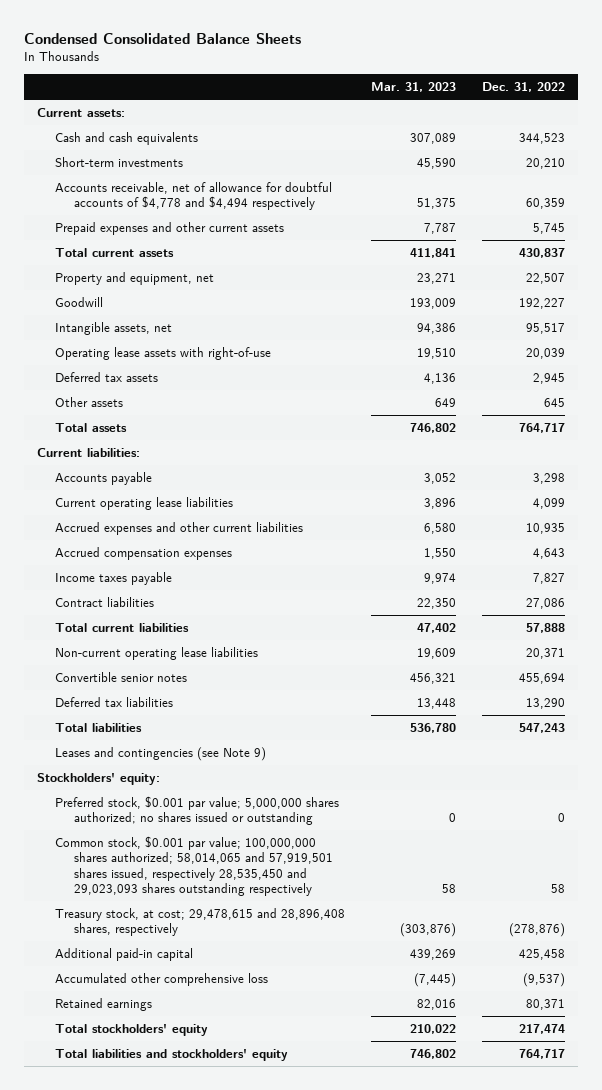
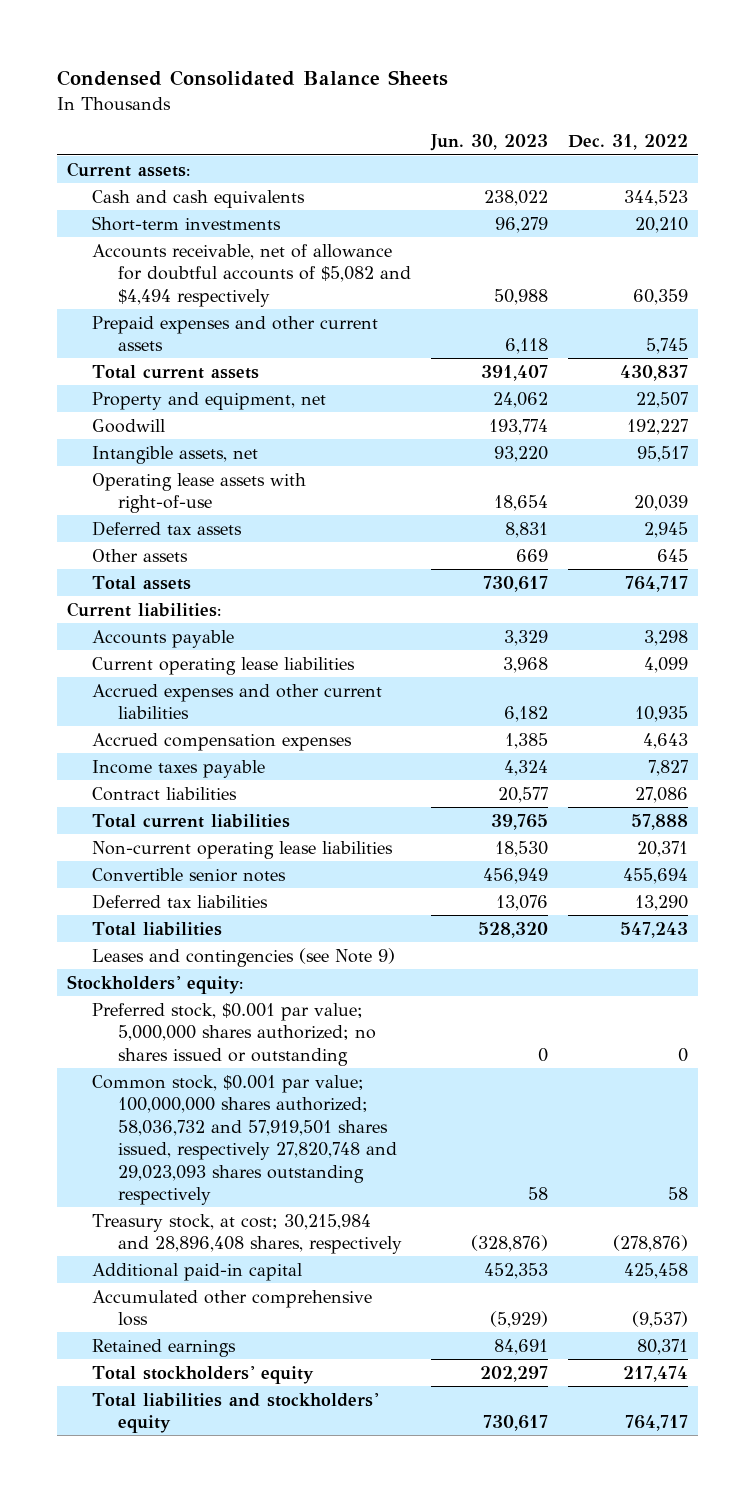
[371,81,457,92] Mar. 31, 2023 -> none
none -> [429,134,548,152] Jun. 30, 2023
[55,182,333,211] Accounts receivable, net of allowance for doubtful accounts of $4,778 and $4,494 respectively -> [92,243,411,307] Accounts receivable, net of allowance for doubtful accounts of $5,082 and $4,494 respectively
[55,836,333,896] Common stock, $0.001 par value; 100,000,000 shares authorized; 58,014,065 and 57,919,501 shares issued, respectively 28,535,450 and 29,023,093 shares outstanding respectively -> [92,1074,397,1206] Common stock, $0.001 par value; 100,000,000 shares authorized; 58,036,732 and 57,919,501 shares issued, respectively 27,820,748 and 29,023,093 shares outstanding respectively
[55,908,346,937] Treasury stock, at cost; 29,478,615 and 28,896,408 shares, respectively -> [92,1213,402,1255] Treasury stock, at cost; 30,215,984 and 28,896,408 shares, respectively

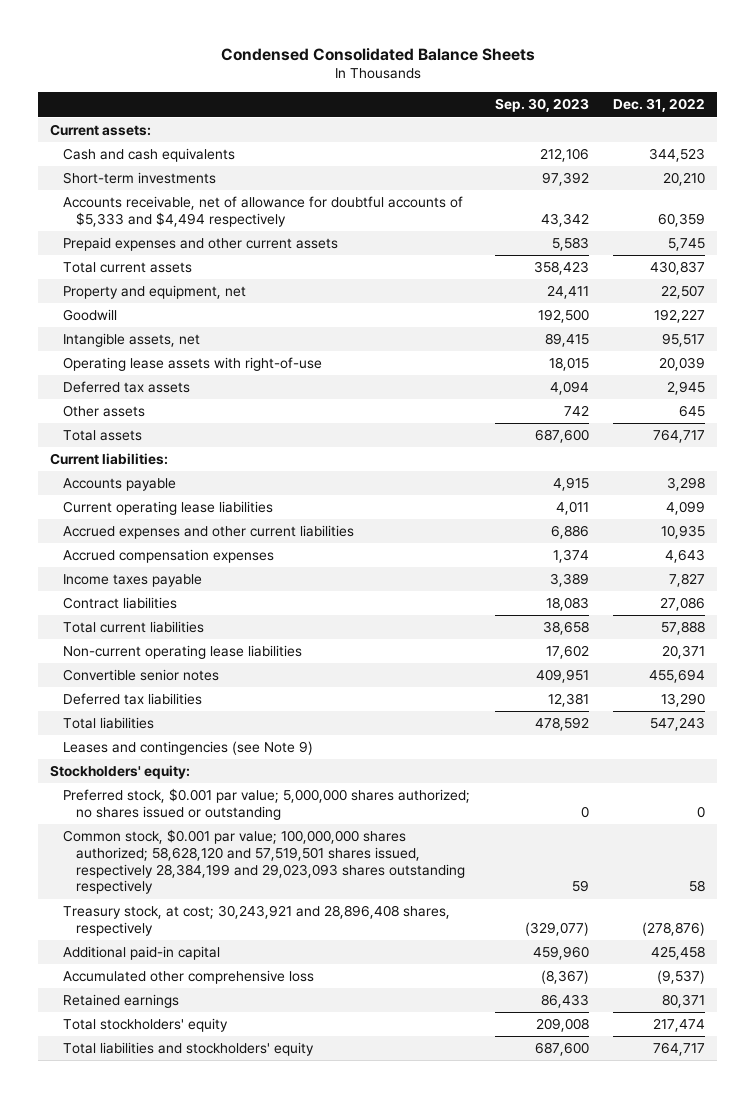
[429,134,548,152] Jun. 30, 2023 -> none
none -> [494,98,589,113] Sep. 30, 2023
[92,243,411,307] Accounts receivable, net of allowance for doubtful accounts of $5,082 and $4,494 respectively -> [63,196,464,227] Accounts receivable, net of allowance for doubtful accounts of $5,333 and $4,494 respectively
[92,1074,397,1206] Common stock, $0.001 par value; 100,000,000 shares authorized; 58,036,732 and 57,919,501 shares issued, respectively 27,820,748 and 29,023,093 shares outstanding respectively -> [63,829,466,895] Common stock, $0.001 par value; 100,000,000 shares authorized; 58,628,120 and 57,519,501 shares issued, respectively 28,384,199 and 29,023,093 shares outstanding respectively
[92,1213,402,1255] Treasury stock, at cost; 30,215,984 and 28,896,408 shares, respectively -> [63,905,451,936] Treasury stock, at cost; 30,243,921 and 28,896,408 shares, respectively

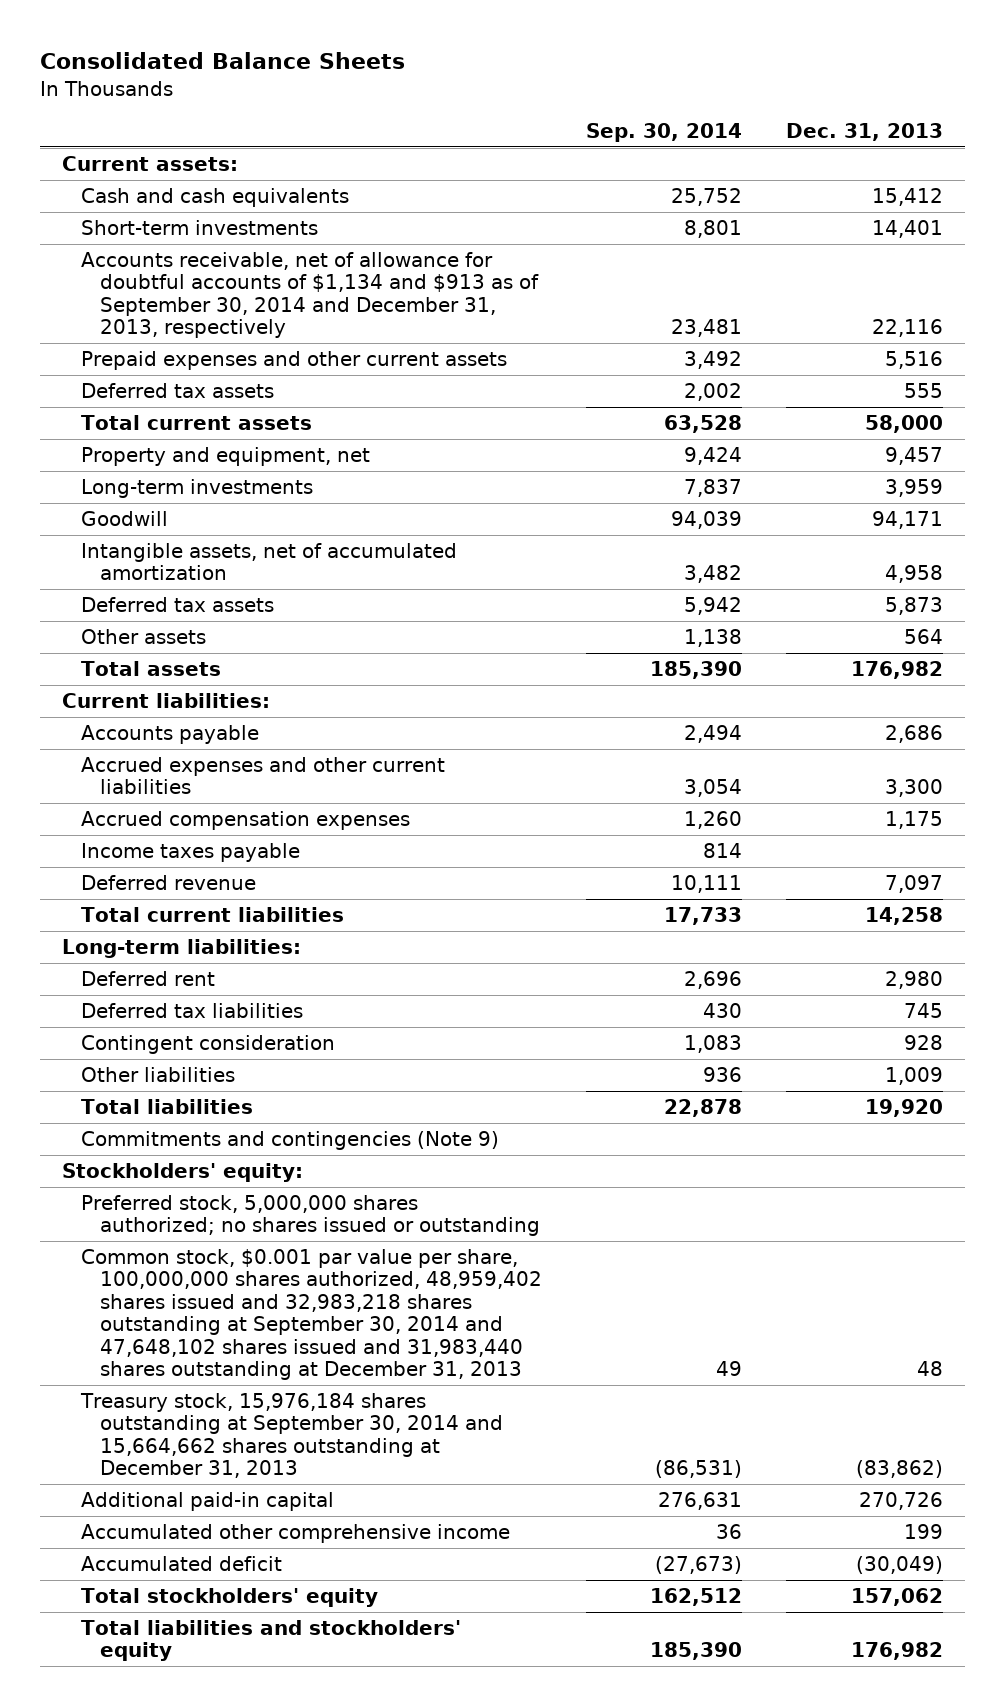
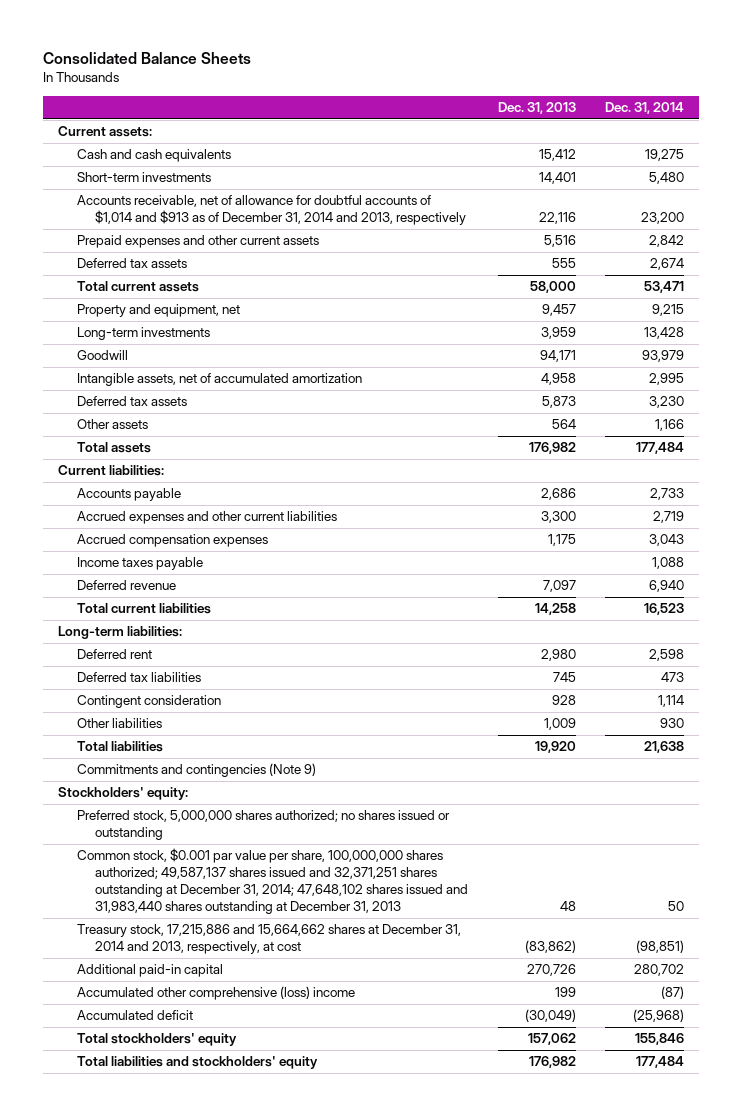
[585,122,742,142] Sep. 30, 2014 -> none
none -> [605,102,685,115] Dec. 31, 2014
[80,251,539,339] Accounts receivable, net of allowance for doubtful accounts of $1,134 and $913 as of September 30, 2014 and December 31, 2013, respectively -> [76,195,467,226] Accounts receivable, net of allowance for doubtful accounts of $1,014 and $913 as of December 31, 2014 and 2013, respectively
[80,1248,542,1381] Common stock, $0.001 par value per share, 100,000,000 shares authorized, 48,959,402 shares issued and 32,983,218 shares outstanding at September 30, 2014 and 47,648,102 shares issued and 31,983,440 shares outstanding at December 31, 2013 -> [76,848,469,915] Common stock, $0.001 par value per share, 100,000,000 shares authorized; 49,587,137 shares issued and 32,371,251 shares outstanding at December 31, 2014; 47,648,102 shares issued and 31,983,440 shares outstanding at December 31, 2013
[79,1392,503,1479] Treasury stock, 15,976,184 shares outstanding at September 30, 2014 and 15,664,662 shares outstanding at December 31, 2013 -> [76,924,461,955] Treasury stock, 17,215,886 and 15,664,662 shares at December 31, 2014 and 2013, respectively, at cost
[80,1523,510,1543] Accumulated other comprehensive income -> [76,986,355,1001] Accumulated other comprehensive (loss) income

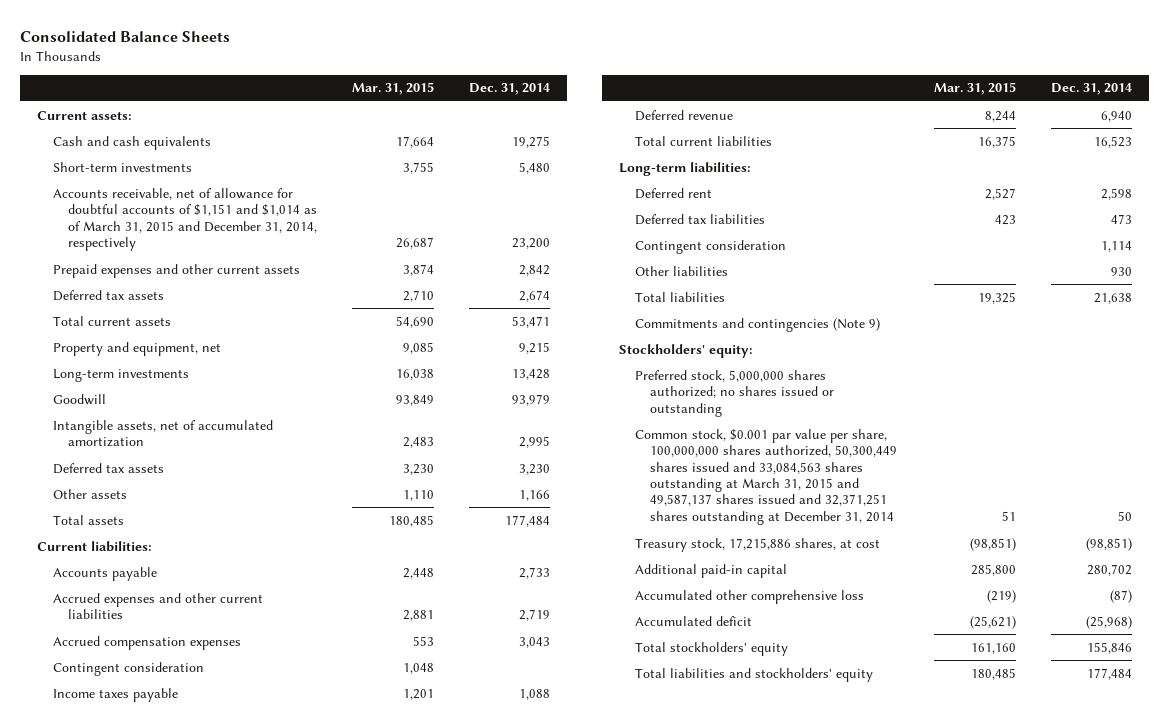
[497,102,576,115] Dec. 31, 2013 -> none
none -> [351,82,434,96] Mar. 31, 2015
[76,195,467,226] Accounts receivable, net of allowance for doubtful accounts of $1,014 and $913 as of December 31, 2014 and 2013, respectively -> [52,187,318,252] Accounts receivable, net of allowance for doubtful accounts of $1,151 and $1,014 as of March 31, 2015 and December 31, 2014, respectively
none -> [52,661,204,676] Contingent consideration
[76,848,469,915] Common stock, $0.001 par value per share, 100,000,000 shares authorized; 49,587,137 shares issued and 32,371,251 shares outstanding at December 31, 2014; 47,648,102 shares issued and 31,983,440 shares outstanding at December 31, 2013 -> [634,428,898,525] Common stock, $0.001 par value per share, 100,000,000 shares authorized, 50,300,449 shares issued and 33,084,563 shares outstanding at March 31, 2015 and 49,587,137 shares issued and 32,371,251 shares outstanding at December 31, 2014
[76,924,461,955] Treasury stock, 17,215,886 and 15,664,662 shares at December 31, 2014 and 2013, respectively, at cost -> [634,537,880,552] Treasury stock, 17,215,886 shares, at cost
[76,986,355,1001] Accumulated other comprehensive (loss) income -> [634,589,864,604] Accumulated other comprehensive loss

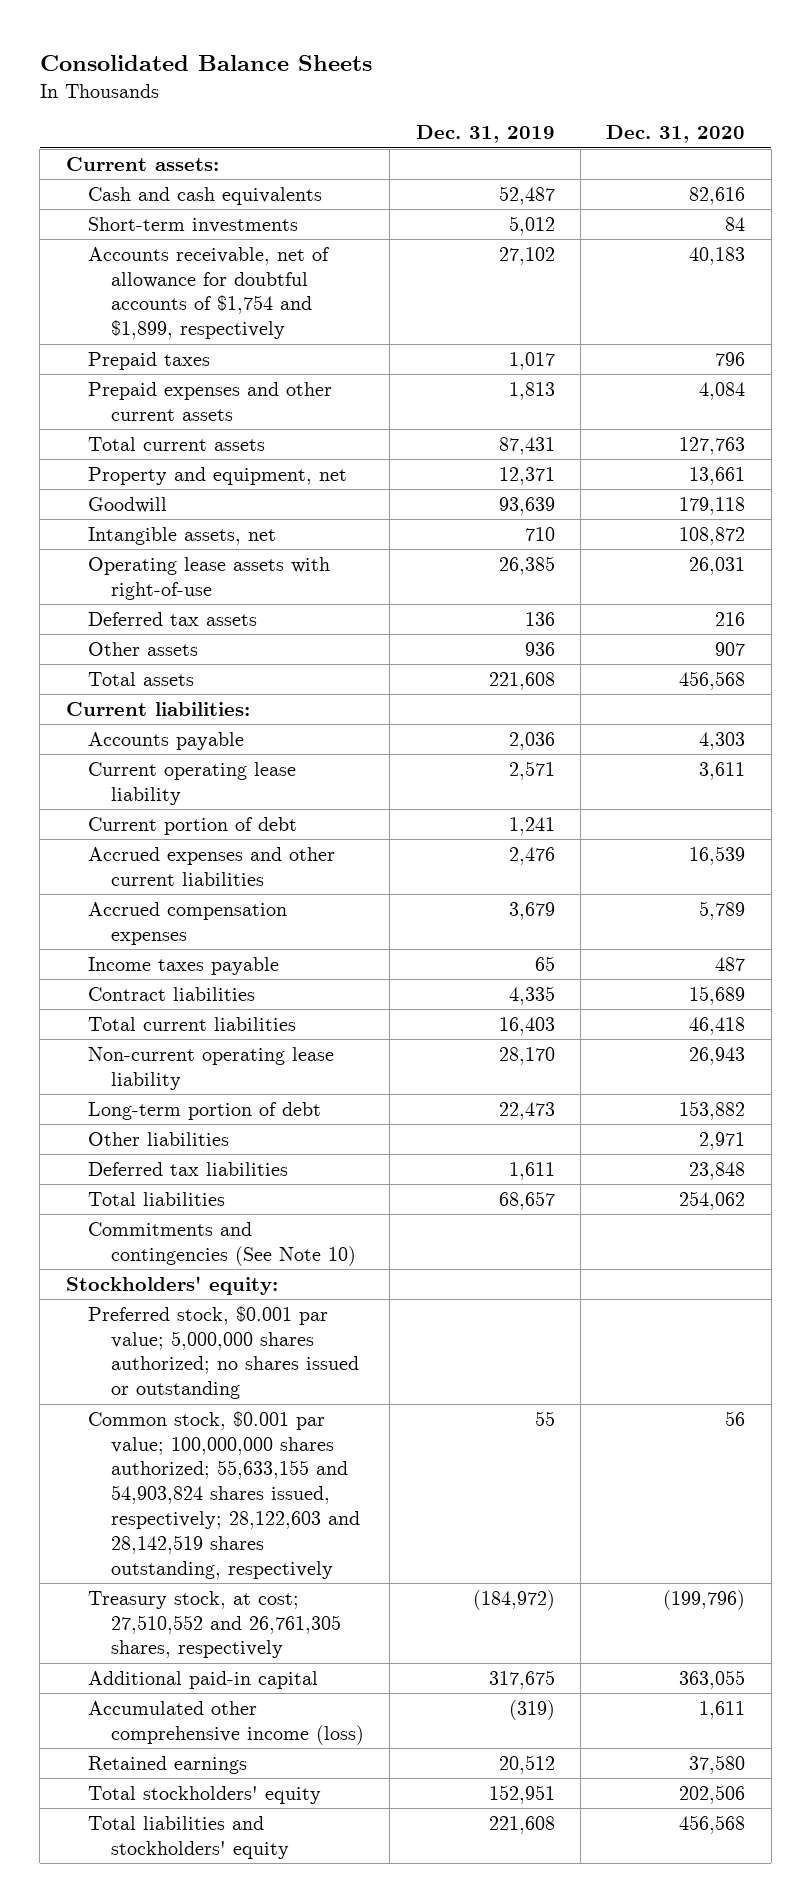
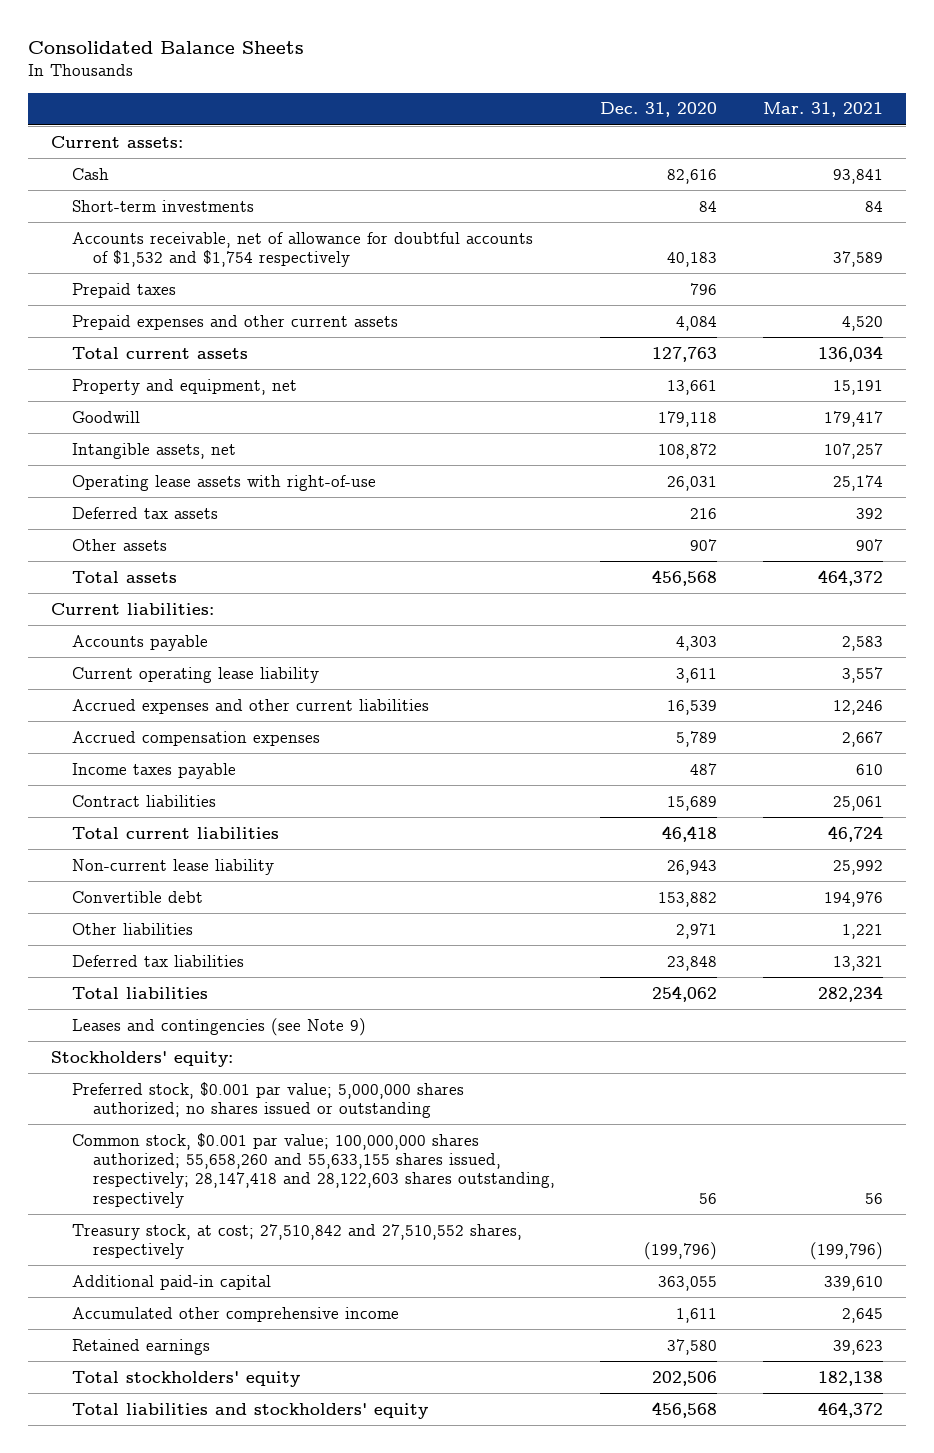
[415,125,555,144] Dec. 31, 2019 -> none
none -> [762,102,883,118] Mar. 31, 2021
[88,186,323,205] Cash and cash equivalents -> [72,167,110,180] Cash
[88,246,331,340] Accounts receivable, net of allowance for doubtful accounts of $1,754 and $1,899, respectively -> [72,231,534,268] Accounts receivable, net of allowance for doubtful accounts of $1,532 and $1,754 respectively
[88,816,298,835] Current portion of debt -> none
[88,1046,335,1090] Non-current operating lease liability -> [72,858,275,875] Non-current lease liability
[88,1101,322,1120] Long-term portion of debt -> [72,890,204,903] Convertible debt
[88,1221,356,1266] Commitments and contingencies (See Note 10) -> [72,1017,367,1036] Leases and contingencies (see Note 9)
[88,1410,360,1579] Common stock, $0.001 par value; 100,000,000 shares authorized; 55,633,155 and 54,903,824 shares issued, respectively; 28,122,603 and 28,142,519 shares outstanding, respectively -> [72,1132,555,1208] Common stock, $0.001 par value; 100,000,000 shares authorized; 55,658,260 and 55,633,155 shares issued, respectively; 28,147,418 and 28,122,603 shares outstanding, respectively
[88,1590,341,1659] Treasury stock, at cost; 27,510,552 and 26,761,305 shares, respectively -> [72,1223,523,1260] Treasury stock, at cost; 27,510,842 and 27,510,552 shares, respectively
[88,1700,364,1745] Accumulated other comprehensive income (loss) -> [72,1306,400,1322] Accumulated other comprehensive income

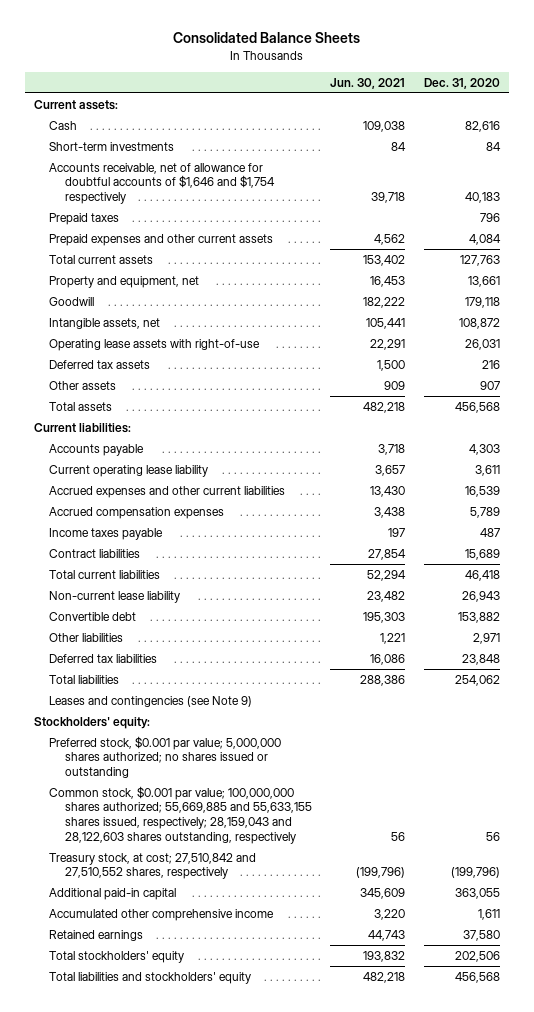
[762,102,883,118] Mar. 31, 2021 -> none
none -> [330,77,406,89] Jun. 30, 2021
[72,231,534,268] Accounts receivable, net of allowance for doubtful accounts of $1,532 and $1,754 respectively -> [49,162,275,204] Accounts receivable, net of allowance for doubtful accounts of $1,646 and $1,754 respectively
[72,1132,555,1208] Common stock, $0.001 par value; 100,000,000 shares authorized; 55,658,260 and 55,633,155 shares issued, respectively; 28,147,418 and 28,122,603 shares outstanding, respectively -> [49,785,312,844] Common stock, $0.001 par value; 100,000,000 shares authorized; 55,669,885 and 55,633,155 shares issued, respectively; 28,159,043 and 28,122,603 shares outstanding, respectively

